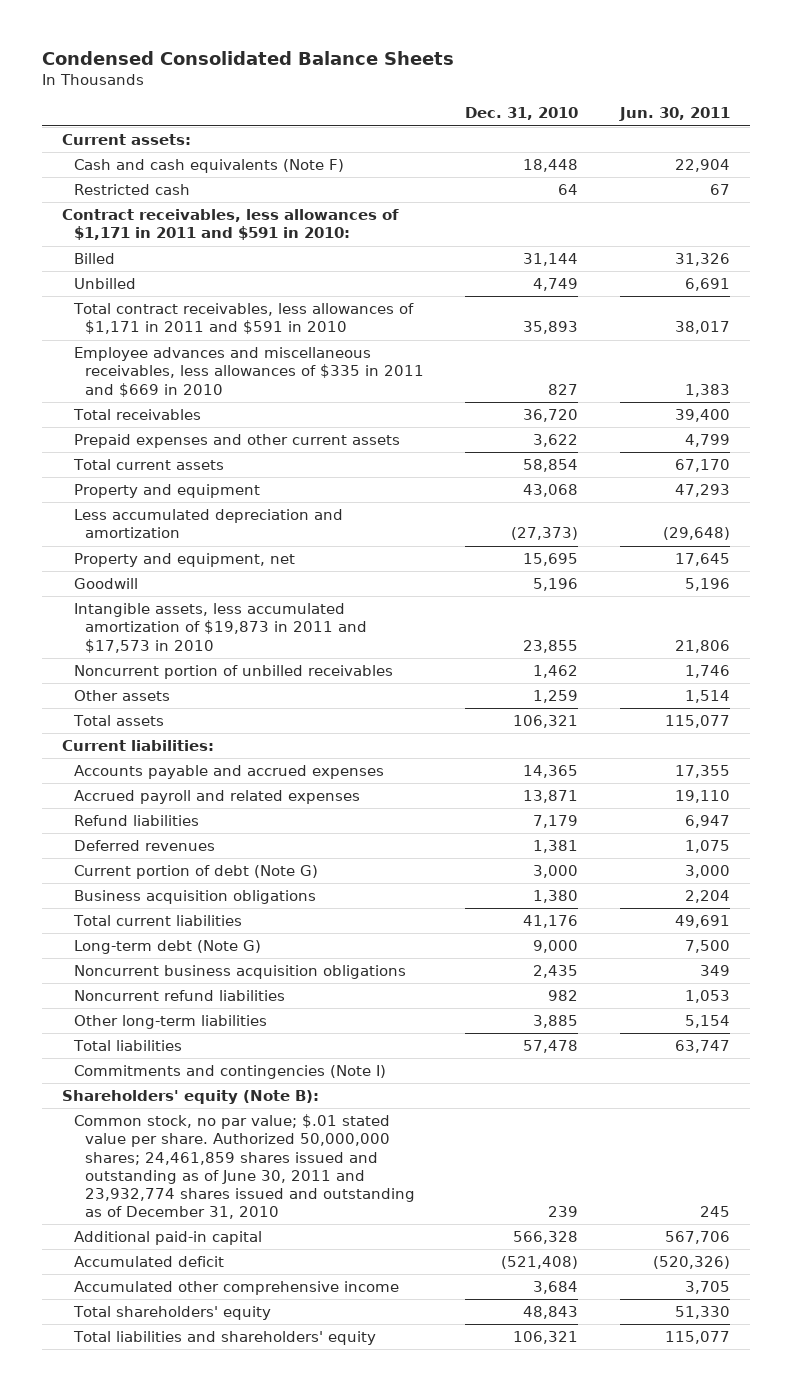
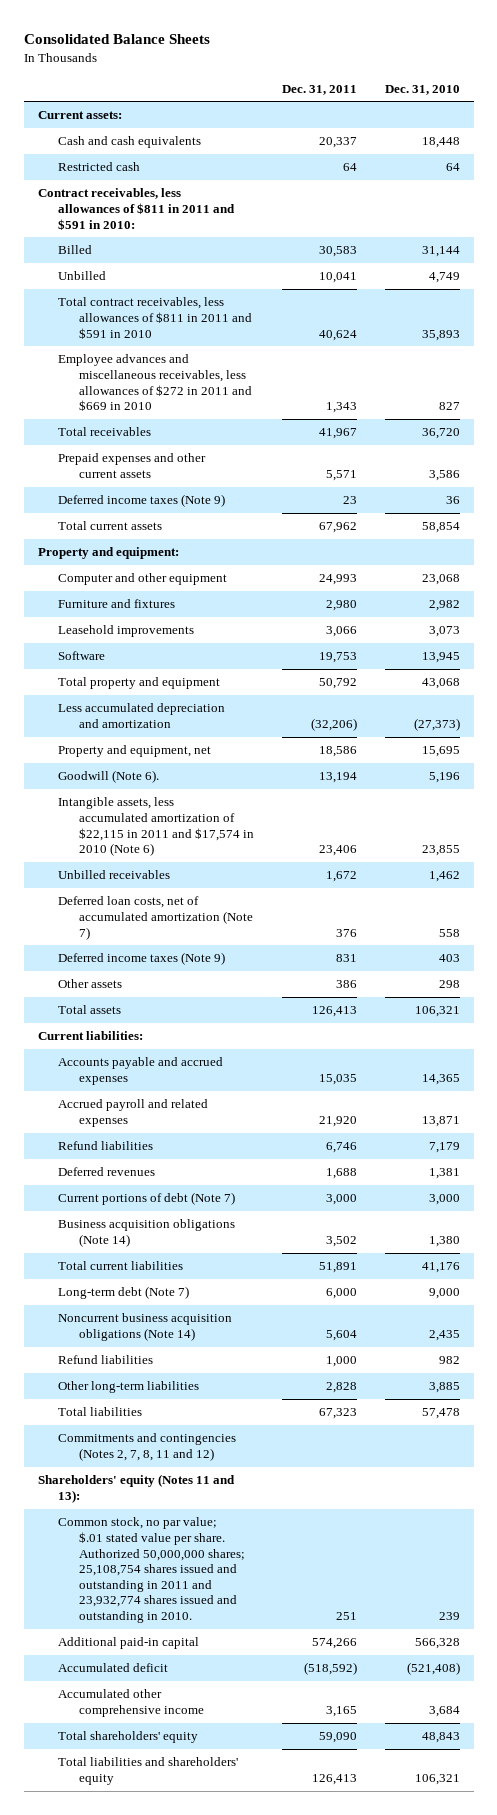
[41,50,454,65] Condensed Consolidated Balance Sheets -> [23,34,210,45] Consolidated Balance Sheets
[618,107,730,122] Jun. 30, 2011 -> none
none -> [282,84,358,95] Dec. 31, 2011
[73,159,344,174] Cash and cash equivalents (Note F) -> [58,136,202,149] Cash and cash equivalents
[62,209,400,241] Contract receivables, less allowances of $1,171 in 2011 and $591 in 2010: -> [37,188,236,230] Contract receivables, less allowances of $811 in 2011 and $591 in 2010:
[72,303,414,335] Total contract receivables, less allowances of $1,171 in 2011 and $591 in 2010 -> [58,297,253,339] Total contract receivables, less allowances of $811 in 2011 and $591 in 2010
[73,347,424,397] Employee advances and miscellaneous receivables, less allowances of $335 in 2011 and $669 in 2010 -> [58,354,253,412] Employee advances and miscellaneous receivables, less allowances of $272 in 2011 and $669 in 2010
[533,434,579,448] 3,622 -> [428,469,460,481] 3,586
none -> [58,494,226,508] Deferred income taxes (Note 9)
none -> [37,547,179,560] Property and equipment:
none -> [58,573,228,586] Computer and other equipment
none -> [58,599,176,609] Furniture and fixtures
none -> [58,625,195,638] Leasehold improvements
none -> [58,651,106,661] Software
[73,484,260,499] Property and equipment -> [58,677,221,690] Total property and equipment
[73,578,138,590] Goodwill -> [58,770,160,784] Goodwill (Note 6).
[73,603,367,653] Intangible assets, less accumulated amortization of $19,873 in 2011 and $17,573 in 2010 -> [58,797,255,857] Intangible assets, less accumulated amortization of $22,115 in 2011 and $17,574 in 2010 (Note 6)
[73,665,393,680] Noncurrent portion of unbilled receivables -> [58,870,171,880] Unbilled receivables
none -> [58,896,254,940] Deferred loan costs, net of accumulated amortization (Note 7)
none -> [58,952,226,966] Deferred income taxes (Note 9)
[533,690,579,704] 1,259 -> [438,980,460,989] 298
[73,865,318,880] Current portion of debt (Note G) -> [58,1192,236,1206] Current portions of debt (Note 7)
[73,890,316,905] Business acquisition obligations -> [58,1219,236,1247] Business acquisition obligations (Note 14)
[73,940,261,955] Long-term debt (Note G) -> [58,1286,190,1300] Long-term debt (Note 7)
[73,965,406,980] Noncurrent business acquisition obligations -> [58,1313,233,1341] Noncurrent business acquisition obligations (Note 14)
[73,990,285,1002] Noncurrent refund liabilities -> [58,1355,154,1365] Refund liabilities
[73,1065,386,1080] Commitments and contingencies (Note I) -> [58,1433,237,1461] Commitments and contingencies (Notes 2, 7, 8, 11 and 12)
[62,1090,320,1105] Shareholders' equity (Note B): -> [37,1474,235,1503] Shareholders' equity (Notes 11 and 13):
[73,1114,415,1220] Common stock, no par value; $.01 stated value per share. Authorized 50,000,000 shares; 24,461,859 shares issued and outstanding as of June 30, 2011 and 23,932,774 shares issued and outstanding as of December 31, 2010 -> [58,1517,246,1624] Common stock, no par value; $.01 stated value per share. Authorized 50,000,000 shares; 25,108,754 shares issued and outstanding in 2011 and 23,932,774 shares issued and outstanding in 2010.

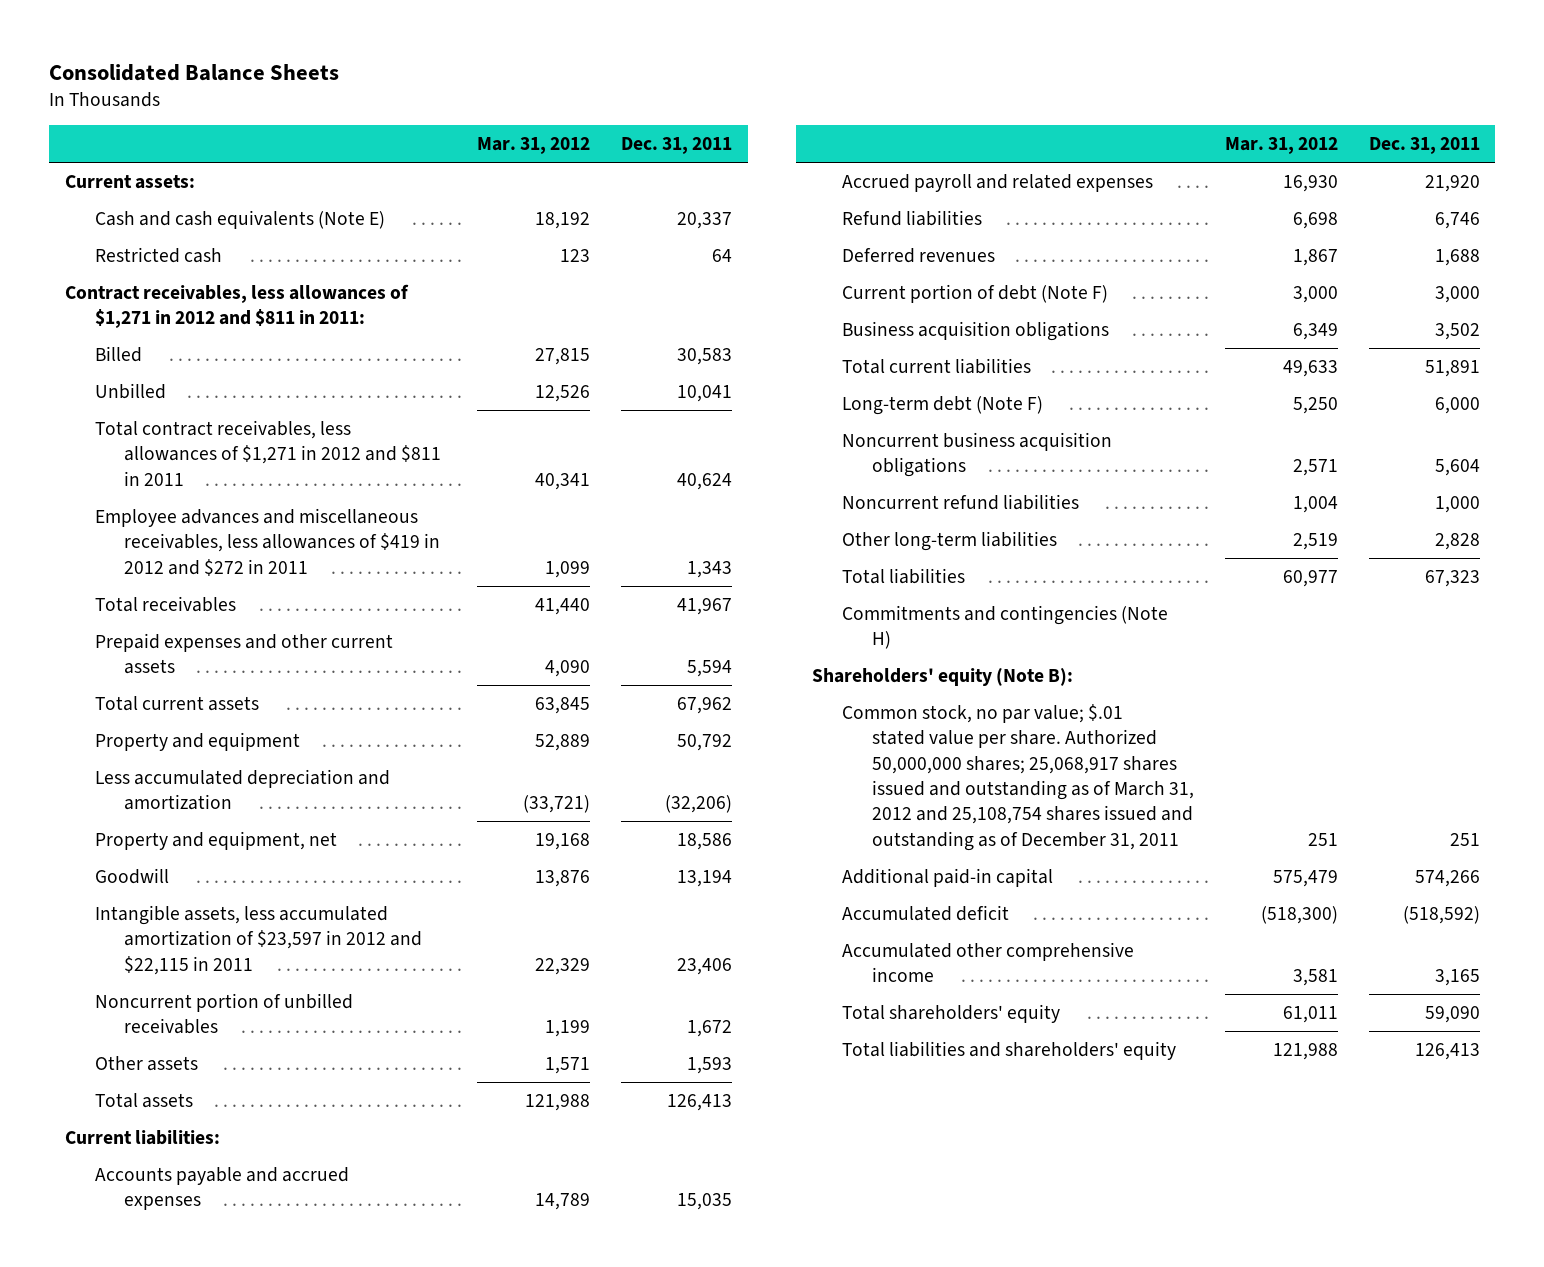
[384,84,460,95] Dec. 31, 2010 -> none
none -> [477,137,591,155] Mar. 31, 2012
[58,136,202,149] Cash and cash equivalents -> [94,209,385,229] Cash and cash equivalents (Note E)
[37,188,236,230] Contract receivables, less allowances of $811 in 2011 and $591 in 2010: -> [64,283,409,329] Contract receivables, less allowances of $1,271 in 2012 and $811 in 2011:
[58,297,253,339] Total contract receivables, less allowances of $811 in 2011 and $591 in 2010 -> [94,419,442,486] Total contract receivables, less allowances of $1,271 in 2012 and $811 in 2011
[58,354,253,412] Employee advances and miscellaneous receivables, less allowances of $272 in 2011 and $669 in 2010 -> [94,507,441,576] Employee advances and miscellaneous receivables, less allowances of $419 in 2012 and $272 in 2011
[58,494,226,508] Deferred income taxes (Note 9) -> none
[326,469,358,481] 5,571 -> [687,660,733,678] 5,594
[37,547,179,560] Property and equipment: -> none
[58,573,228,586] Computer and other equipment -> none
[58,599,176,609] Furniture and fixtures -> none
[58,625,195,638] Leasehold improvements -> none
[58,651,106,661] Software -> none
[58,677,221,690] Total property and equipment -> [94,731,300,751] Property and equipment
[58,896,254,940] Deferred loan costs, net of accumulated amortization (Note 7) -> none
[58,952,226,966] Deferred income taxes (Note 9) -> none
[58,770,160,784] Goodwill (Note 6). -> [94,867,169,884] Goodwill
[58,797,255,857] Intangible assets, less accumulated amortization of $22,115 in 2011 and $17,574 in 2010 (Note 6) -> [94,904,423,975] Intangible assets, less accumulated amortization of $23,597 in 2012 and $22,115 in 2011
[58,870,171,880] Unbilled receivables -> [94,992,353,1035] Noncurrent portion of unbilled receivables
[336,980,358,989] 386 -> [687,1056,733,1074] 1,593
[58,1192,236,1206] Current portions of debt (Note 7) -> [841,283,1108,303] Current portion of debt (Note F)
[58,1219,236,1247] Business acquisition obligations (Note 14) -> [841,320,1109,341] Business acquisition obligations
[58,1286,190,1300] Long-term debt (Note 7) -> [841,395,1043,415] Long-term debt (Note F)
[58,1313,233,1341] Noncurrent business acquisition obligations (Note 14) -> [841,431,1112,478] Noncurrent business acquisition obligations
[58,1355,154,1365] Refund liabilities -> [841,493,1079,510] Noncurrent refund liabilities
[58,1433,237,1461] Commitments and contingencies (Notes 2, 7, 8, 11 and 12) -> [841,604,1168,650] Commitments and contingencies (Note H)
[37,1474,235,1503] Shareholders' equity (Notes 11 and 13): -> [811,667,1073,686] Shareholders' equity (Note B):
[58,1517,246,1624] Common stock, no par value; $.01 stated value per share. Authorized 50,000,000 shares; 25,108,754 shares issued and outstanding in 2011 and 23,932,774 shares issued and outstanding in 2010. -> [841,703,1194,851] Common stock, no par value; $.01 stated value per share. Authorized 50,000,000 shares; 25,068,917 shares issued and outstanding as of March 31, 2012 and 25,108,754 shares issued and outstanding as of December 31, 2011

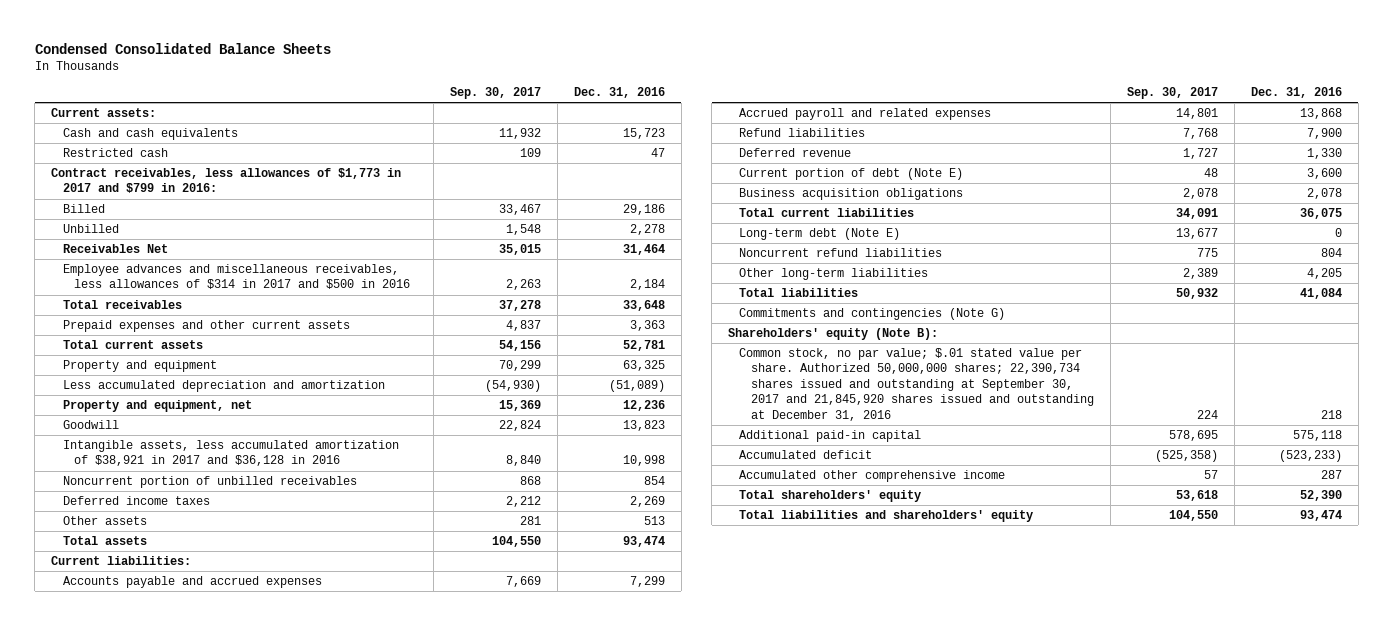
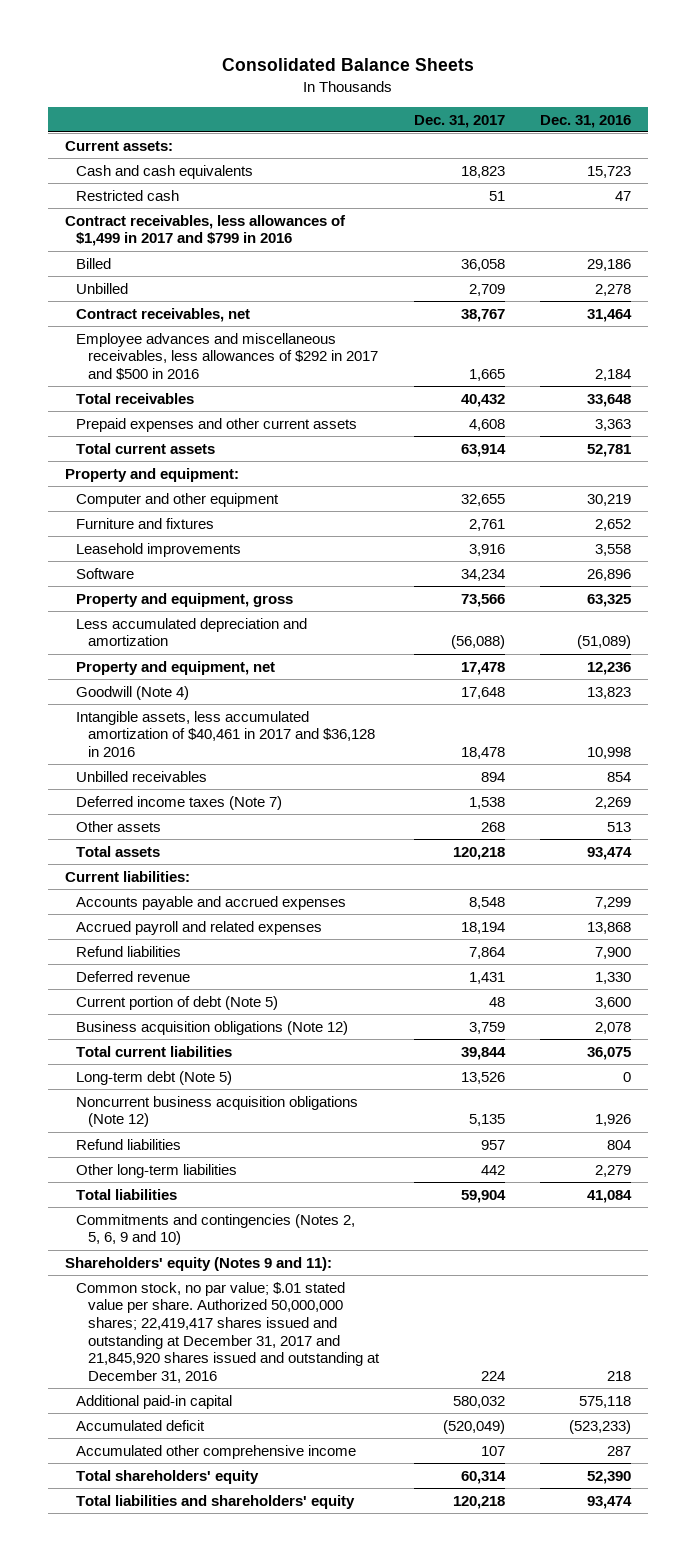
[34,42,331,54] Condensed Consolidated Balance Sheets -> [221,58,474,72] Consolidated Balance Sheets
[450,87,542,100] Sep. 30, 2017 -> none
none -> [413,114,505,128] Dec. 31, 2017
[51,168,402,194] Contract receivables, less allowances of $1,773 in 2017 and $799 in 2016: -> [65,214,347,247] Contract receivables, less allowances of $1,499 in 2017 and $799 in 2016
[62,244,168,254] Receivables Net -> [76,307,251,322] Contract receivables, net
[62,264,411,290] Employee advances and miscellaneous receivables, less allowances of $314 in 2017 and $500 in 2016 -> [76,332,378,381] Employee advances and miscellaneous receivables, less allowances of $292 in 2017 and $500 in 2016
none -> [65,467,240,482] Property and equipment:
none -> [76,492,280,507] Computer and other equipment
none -> [76,517,215,529] Furniture and fixtures
none -> [76,542,242,557] Leasehold improvements
none -> [76,567,135,579] Software
[62,360,217,373] Property and equipment -> [76,592,294,607] Property and equipment, gross
[62,420,119,430] Goodwill -> [76,685,190,700] Goodwill (Note 4)
[62,440,399,467] Intangible assets, less accumulated amortization of $38,921 in 2017 and $36,128 in 2016 -> [76,710,375,758] Intangible assets, less accumulated amortization of $40,461 in 2017 and $36,128 in 2016
[62,476,357,489] Noncurrent portion of unbilled receivables -> [76,770,208,782] Unbilled receivables
[62,496,210,506] Deferred income taxes -> [76,795,283,810] Deferred income taxes (Note 7)
[739,168,964,181] Current portion of debt (Note E) -> [76,995,279,1010] Current portion of debt (Note 5)
[739,188,964,201] Business acquisition obligations -> [76,1020,349,1035] Business acquisition obligations (Note 12)
[739,228,901,241] Long-term debt (Note E) -> [76,1070,233,1085] Long-term debt (Note 5)
none -> [76,1095,359,1128] Noncurrent business acquisition obligations (Note 12)
[739,248,943,258] Noncurrent refund liabilities -> [76,1138,182,1150] Refund liabilities
[1306,268,1342,280] 4,205 -> [594,1164,631,1177] 2,279
[739,308,1006,321] Commitments and contingencies (Note G) -> [76,1213,356,1246] Commitments and contingencies (Notes 2, 5, 6, 9 and 10)
[728,328,939,341] Shareholders' equity (Note B): -> [65,1256,333,1271] Shareholders' equity (Notes 9 and 11):
[739,348,1094,421] Common stock, no par value; $.01 stated value per share. Authorized 50,000,000 shares; 22,390,734 shares issued and outstanding at September 30, 2017 and 21,845,920 shares issued and outstanding at December 31, 2016 -> [76,1281,380,1384] Common stock, no par value; $.01 stated value per share. Authorized 50,000,000 shares; 22,419,417 shares issued and outstanding at December 31, 2017 and 21,845,920 shares issued and outstanding at December 31, 2016

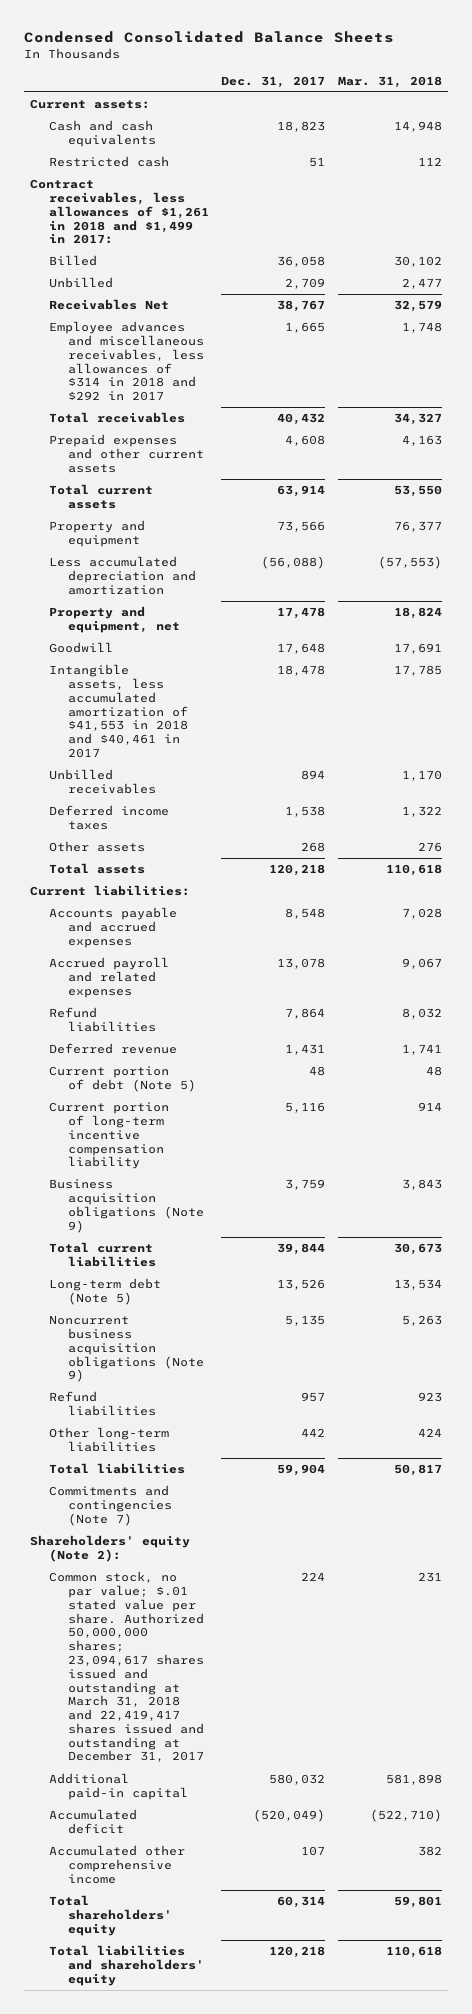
[221,58,474,72] Consolidated Balance Sheets -> [24,31,395,44] Condensed Consolidated Balance Sheets
[539,114,631,128] Dec. 31, 2016 -> none
none -> [337,75,442,88] Mar. 31, 2018
[65,214,347,247] Contract receivables, less allowances of $1,499 in 2017 and $799 in 2016 -> [30,179,209,245] Contract receivables, less allowances of $1,261 in 2018 and $1,499 in 2017:
[76,307,251,322] Contract receivables, net -> [48,299,169,311] Receivables Net
[76,332,378,381] Employee advances and miscellaneous receivables, less allowances of $292 in 2017 and $500 in 2016 -> [48,321,204,402] Employee advances and miscellaneous receivables, less allowances of $314 in 2018 and $292 in 2017
[65,467,240,482] Property and equipment: -> none
[76,492,280,507] Computer and other equipment -> none
[76,517,215,529] Furniture and fixtures -> none
[76,542,242,557] Leasehold improvements -> none
[76,567,135,579] Software -> none
[76,592,294,607] Property and equipment, gross -> [48,520,145,548] Property and equipment
[76,685,190,700] Goodwill (Note 4) -> [48,642,113,654] Goodwill
[76,710,375,758] Intangible assets, less accumulated amortization of $40,461 in 2017 and $36,128 in 2016 -> [48,664,188,758] Intangible assets, less accumulated amortization of $41,553 in 2018 and $40,461 in 2017
[76,795,283,810] Deferred income taxes (Note 7) -> [48,805,169,831] Deferred income taxes
[460,921,505,934] 18,194 -> [277,958,326,970] 13,078
none -> [48,1102,169,1170] Current portion of long-term incentive compensation liability
[76,1020,349,1035] Business acquisition obligations (Note 12) -> [48,1179,204,1233] Business acquisition obligations (Note 9)
[76,1095,359,1128] Noncurrent business acquisition obligations (Note 12) -> [48,1315,204,1383] Noncurrent business acquisition obligations (Note 9)
[76,1213,356,1246] Commitments and contingencies (Notes 2, 5, 6, 9 and 10) -> [48,1485,172,1526] Commitments and contingencies (Note 7)
[65,1256,333,1271] Shareholders' equity (Notes 9 and 11): -> [30,1535,191,1563] Shareholders' equity (Note 2):
[76,1281,380,1384] Common stock, no par value; $.01 stated value per share. Authorized 50,000,000 shares; 22,419,417 shares issued and outstanding at December 31, 2017 and 21,845,920 shares issued and outstanding at December 31, 2016 -> [48,1571,204,1763] Common stock, no par value; $.01 stated value per share. Authorized 50,000,000 shares; 23,094,617 shares issued and outstanding at March 31, 2018 and 22,419,417 shares issued and outstanding at December 31, 2017

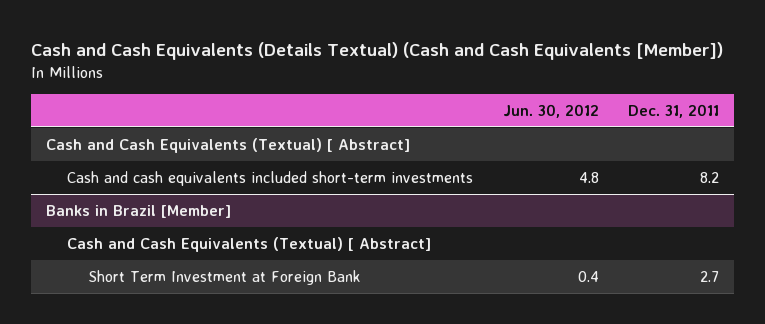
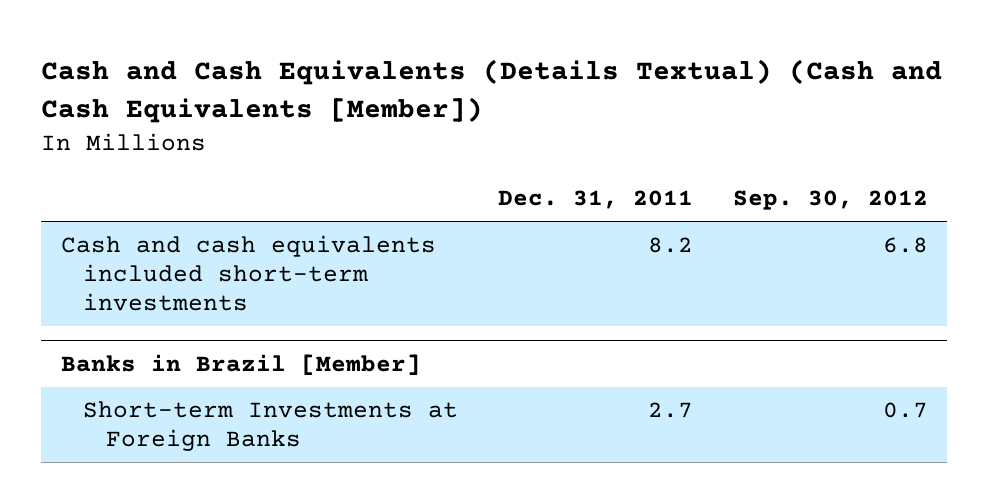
[502,103,599,118] Jun. 30, 2012 -> none
none -> [732,190,928,211] Sep. 30, 2012
[46,137,411,153] Cash and Cash Equivalents (Textual) [ Abstract] -> none
[67,236,432,252] Cash and Cash Equivalents (Textual) [ Abstract] -> none
[88,269,362,285] Short Term Investment at Foreign Bank -> [83,401,459,452] Short-term Investments at Foreign Banks

